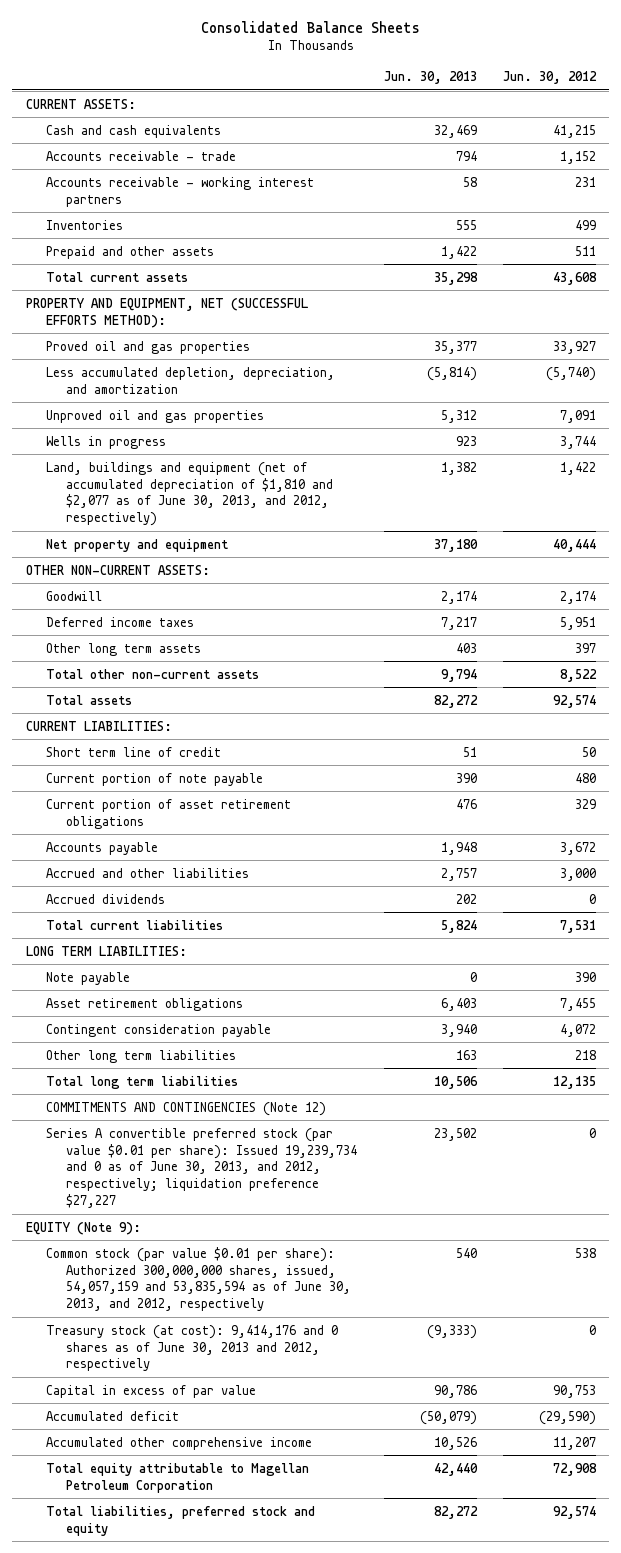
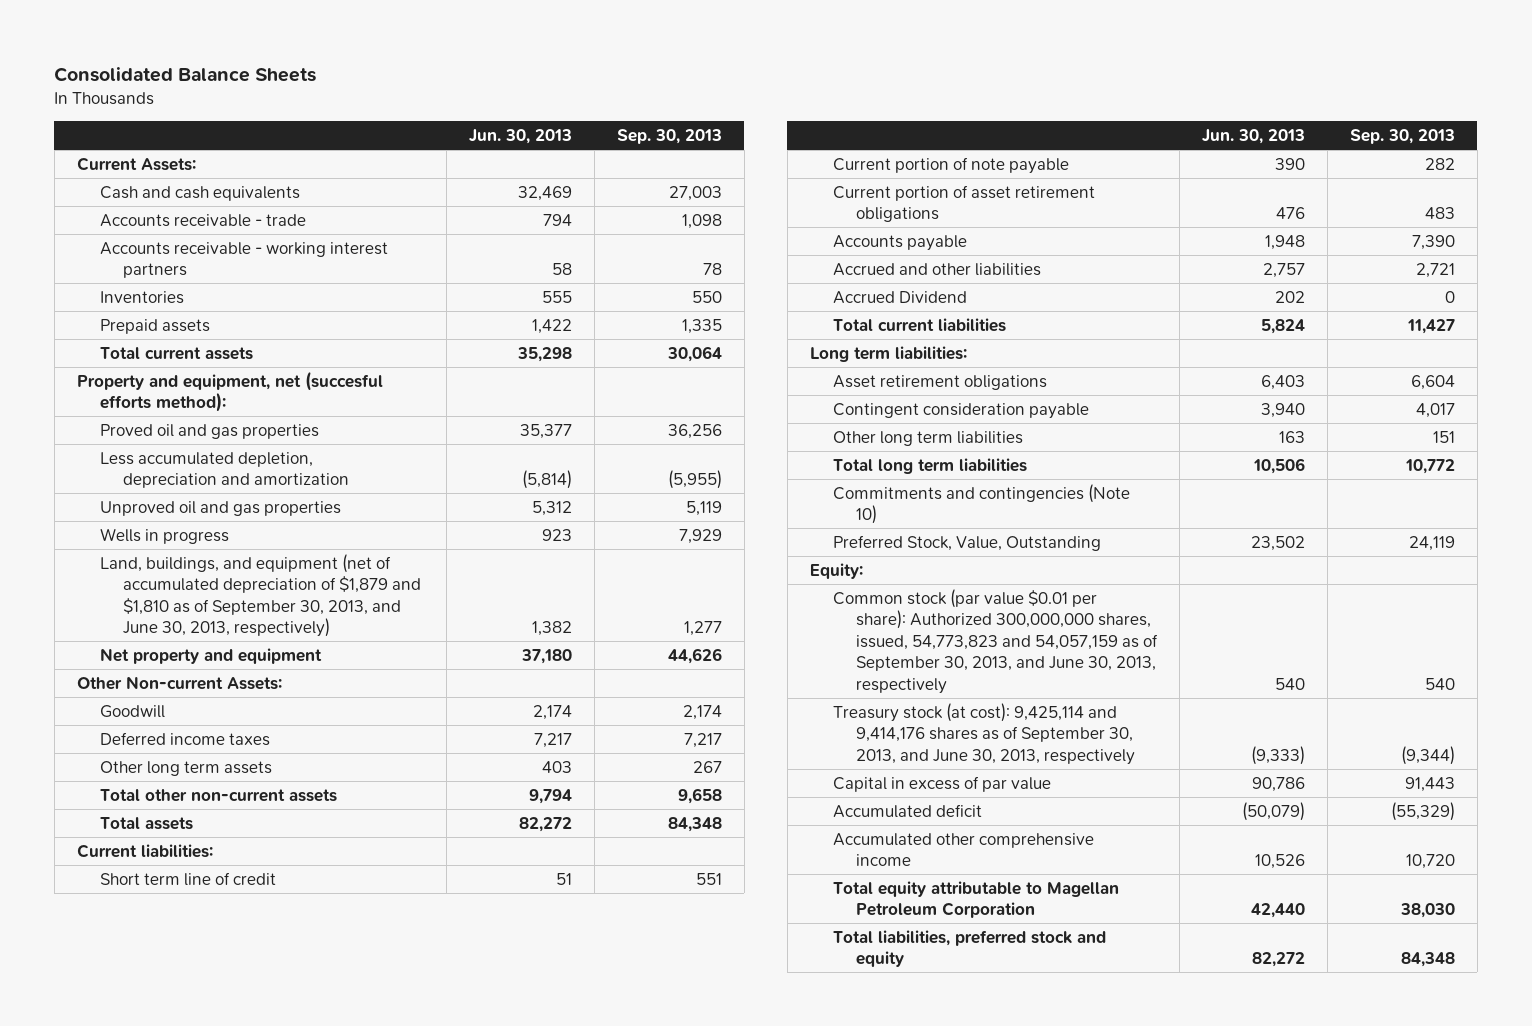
[502,70,597,84] Jun. 30, 2012 -> none
none -> [616,128,722,144] Sep. 30, 2013
[25,98,136,109] CURRENT ASSETS: -> [76,156,196,171] Current Assets:
[46,245,215,259] Prepaid and other assets -> [99,318,210,334] Prepaid assets
[25,297,308,328] PROPERTY AND EQUIPMENT, NET (SUCCESSFUL EFFORTS METHOD): -> [76,370,383,413] Property and equipment, net (succesful efforts method):
[46,366,336,394] Less accumulated depletion, depreciation, and amortization -> [99,451,350,489] Less accumulated depletion, depreciation and amortization
[46,461,334,527] Land, buildings and equipment (net of accumulated depreciation of $1,810 and $2,077 as of June 30, 2013, and 2012, respectively) -> [99,553,422,638] Land, buildings, and equipment (net of accumulated depreciation of $1,879 and $1,810 as of September 30, 2013, and June 30, 2013, respectively)
[25,564,210,575] OTHER NON-CURRENT ASSETS: -> [76,675,282,690] Other Non-current Assets:
[25,720,172,731] CURRENT LIABILITIES: -> [76,843,213,858] Current liabilities:
[46,893,166,904] Accrued dividends -> [832,290,967,304] Accrued Dividend
[46,971,131,985] Note payable -> none
[25,945,187,956] LONG TERM LIABILITIES: -> [809,345,967,362] Long term liabilities:
[46,1101,327,1116] COMMITMENTS AND CONTINGENCIES (Note 12) -> [832,483,1130,525] Commitments and contingencies (Note 10)
[46,1127,358,1209] Series A convertible preferred stock (par value $0.01 per share): Issued 19,239,734 and 0 as of June 30, 2013, and 2012, respectively; liquidation preference $27,227 -> [832,534,1101,551] Preferred Stock, Value, Outstanding
[25,1221,141,1235] EQUITY (Note 9): -> [809,562,863,579] Equity:
[46,1246,352,1312] Common stock (par value $0.01 per share): Authorized 300,000,000 shares, issued, 54,057,159 and 53,835,594 as of June 30, 2013, and 2012, respectively -> [832,588,1158,694] Common stock (par value $0.01 per share): Authorized 300,000,000 shares, issued, 54,773,823 and 54,057,159 as of September 30, 2013, and June 30, 2013, respectively
[46,1324,339,1372] Treasury stock (at cost): 9,414,176 and 0 shares as of June 30, 2013 and 2012, respectively -> [832,702,1135,765] Treasury stock (at cost): 9,425,114 and 9,414,176 shares as of September 30, 2013, and June 30, 2013, respectively

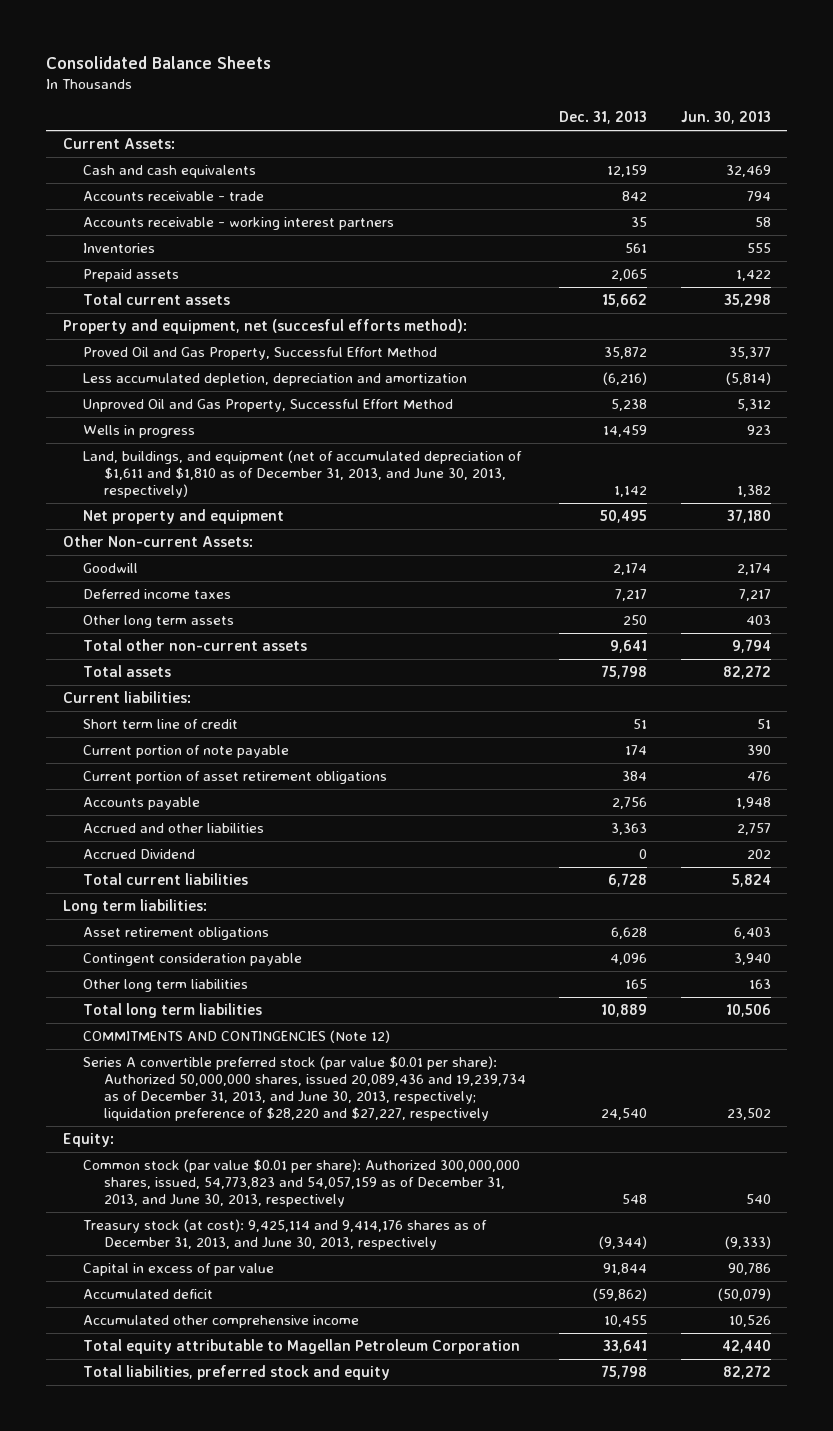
[616,128,722,144] Sep. 30, 2013 -> none
none -> [559,111,648,125] Dec. 31, 2013
[99,423,319,439] Proved oil and gas properties -> [83,347,438,361] Proved Oil and Gas Property, Successful Effort Method
[99,500,341,516] Unproved oil and gas properties -> [83,399,454,413] Unproved Oil and Gas Property, Successful Effort Method
[99,553,422,638] Land, buildings, and equipment (net of accumulated depreciation of $1,879 and $1,810 as of September 30, 2013, and June 30, 2013, respectively) -> [83,450,523,499] Land, buildings, and equipment (net of accumulated depreciation of $1,611 and $1,810 as of December 31, 2013, and June 30, 2013, respectively)
[832,483,1130,525] Commitments and contingencies (Note 10) -> [83,1030,391,1044] COMMITMENTS AND CONTINGENCIES (Note 12)
[832,534,1101,551] Preferred Stock, Value, Outstanding -> [83,1056,526,1122] Series A convertible preferred stock (par value $0.01 per share): Authorized 50,000,000 shares, issued 20,089,436 and 19,239,734 as of December 31, 2013, and June 30, 2013, respectively; liquidation preference of $28,220 and $27,227, respectively
[832,588,1158,694] Common stock (par value $0.01 per share): Authorized 300,000,000 shares, issued, 54,773,823 and 54,057,159 as of September 30, 2013, and June 30, 2013, respectively -> [83,1159,521,1208] Common stock (par value $0.01 per share): Authorized 300,000,000 shares, issued, 54,773,823 and 54,057,159 as of December 31, 2013, and June 30, 2013, respectively
[832,702,1135,765] Treasury stock (at cost): 9,425,114 and 9,414,176 shares as of September 30, 2013, and June 30, 2013, respectively -> [83,1219,488,1251] Treasury stock (at cost): 9,425,114 and 9,414,176 shares as of December 31, 2013, and June 30, 2013, respectively

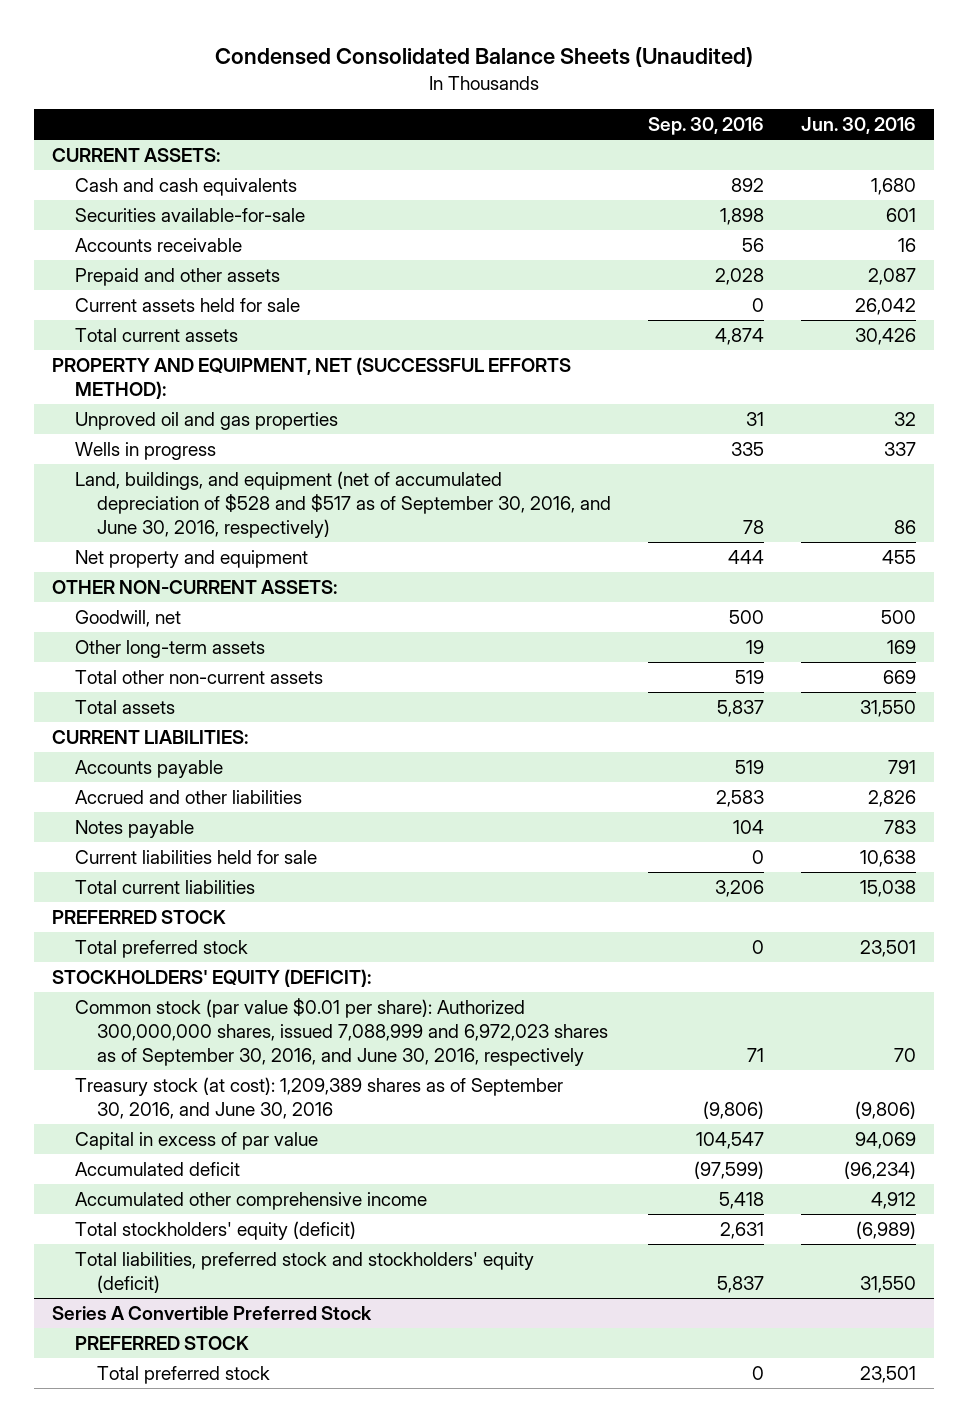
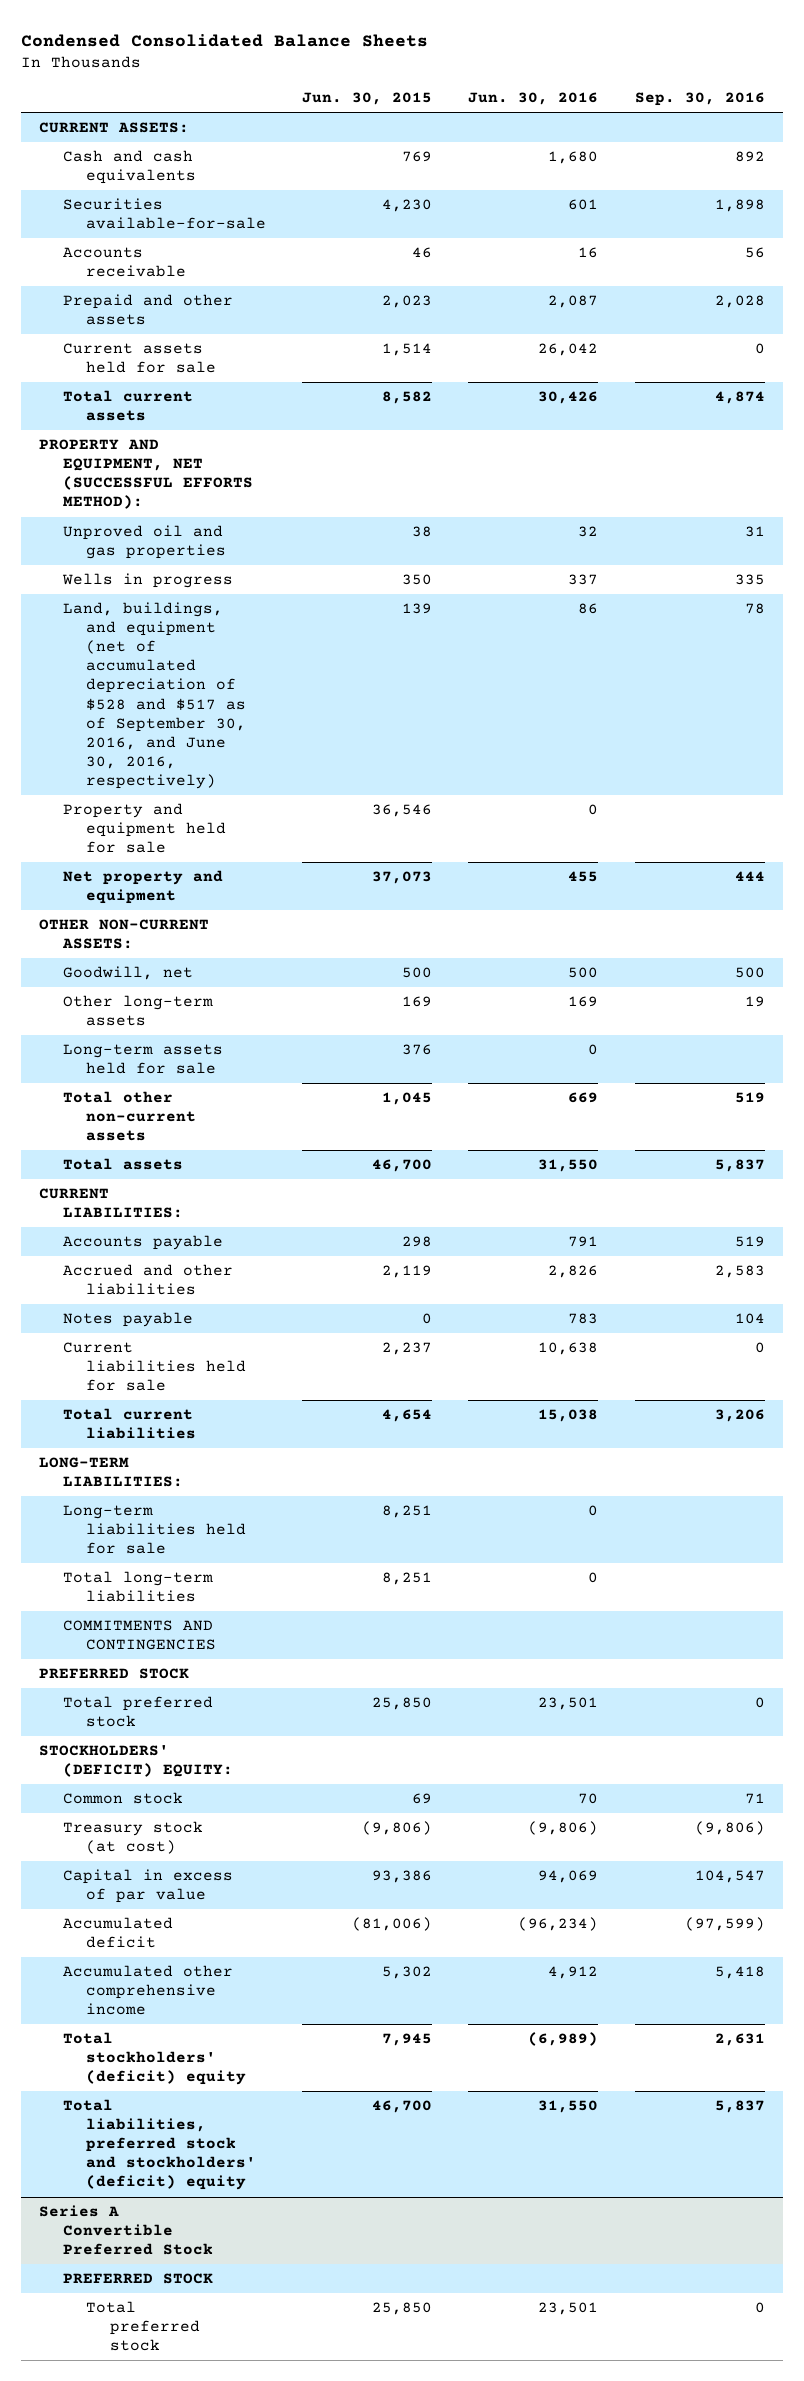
[215,46,754,67] Condensed Consolidated Balance Sheets (Unaudited) -> [21,33,429,47] Condensed Consolidated Balance Sheets
none -> [302,92,433,106] Jun. 30, 2015
none -> [62,803,227,854] Property and equipment held for sale
none -> [62,1044,223,1075] Long-term assets held for sale
none -> [39,1457,183,1488] LONG-TERM LIABILITIES:
none -> [62,1505,247,1555] Long-term liabilities held for sale
none -> [62,1571,213,1603] Total long-term liabilities
none -> [62,1620,217,1651] COMMITMENTS AND CONTINGENCIES
[52,969,372,988] STOCKHOLDERS' EQUITY (DEFICIT): -> [39,1745,233,1778] STOCKHOLDERS' (DEFICIT) EQUITY:
[74,998,609,1067] Common stock (par value $0.01 per share): Authorized 300,000,000 shares, issued 7,088,999 and 6,972,023 shares as of September 30, 2016, and June 30, 2016, respectively -> [62,1792,183,1805] Common stock
[74,1077,563,1120] Treasury stock (at cost): 1,209,389 shares as of September 30, 2016, and June 30, 2016 -> [62,1821,203,1855] Treasury stock (at cost)
[74,1221,356,1241] Total stockholders' equity (deficit) -> [62,2032,247,2086] Total stockholders' (deficit) equity
[74,1252,534,1294] Total liabilities, preferred stock and stockholders' equity (deficit) -> [62,2099,257,2191] Total liabilities, preferred stock and stockholders' (deficit) equity

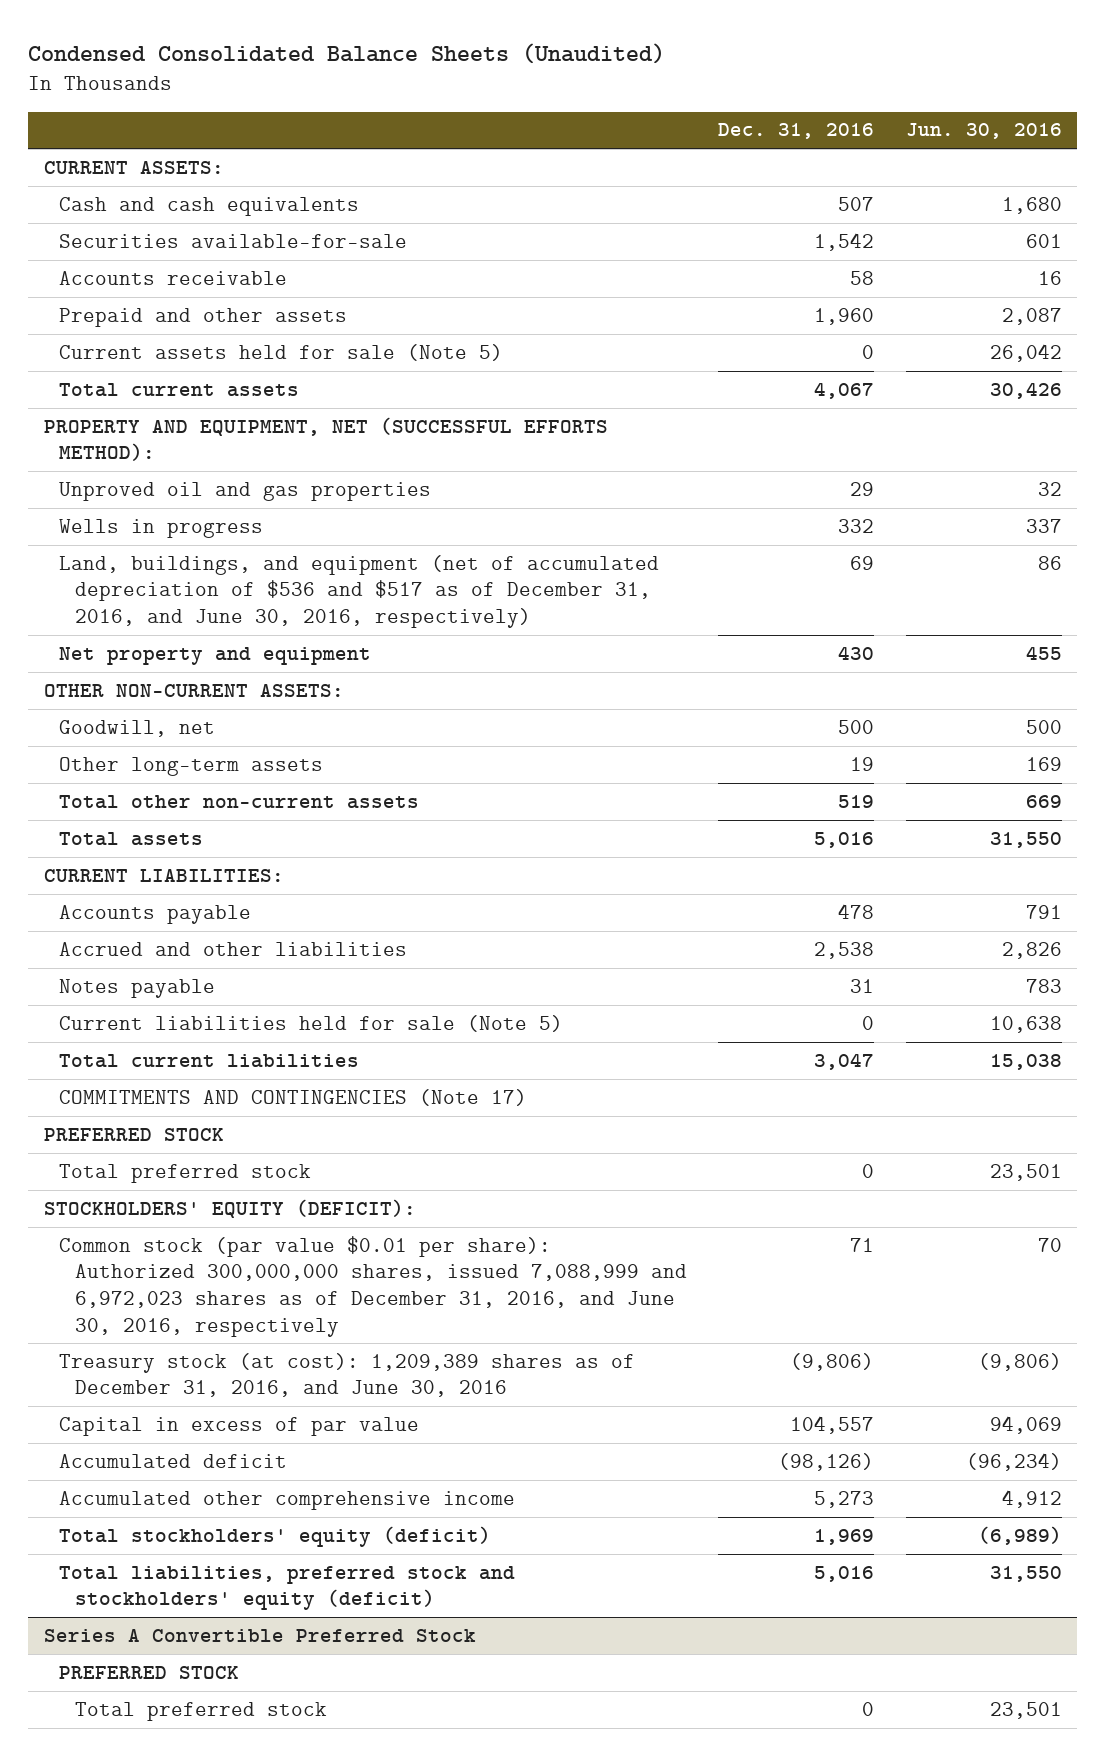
[21,33,429,47] Condensed Consolidated Balance Sheets -> [28,43,666,65] Condensed Consolidated Balance Sheets (Unaudited)
[302,92,433,106] Jun. 30, 2015 -> none
[634,92,765,107] Sep. 30, 2016 -> none
none -> [718,123,875,140] Dec. 31, 2016
[62,343,217,374] Current assets held for sale -> [59,343,504,361] Current assets held for sale (Note 5)
[62,803,227,854] Property and equipment held for sale -> none
[62,602,247,789] Land, buildings, and equipment (net of accumulated depreciation of $528 and $517 as of September 30, 2016, and June 30, 2016, respectively) -> [59,554,660,629] Land, buildings, and equipment (net of accumulated depreciation of $536 and $517 as of December 31, 2016, and June 30, 2016, respectively)
[62,1044,223,1075] Long-term assets held for sale -> none
[62,1342,247,1392] Current liabilities held for sale -> [59,1014,564,1032] Current liabilities held for sale (Note 5)
[39,1457,183,1488] LONG-TERM LIABILITIES: -> none
[62,1505,247,1555] Long-term liabilities held for sale -> none
[62,1571,213,1603] Total long-term liabilities -> none
[62,1620,217,1651] COMMITMENTS AND CONTINGENCIES -> [59,1088,528,1106] COMMITMENTS AND CONTINGENCIES (Note 17)
[39,1745,233,1778] STOCKHOLDERS' (DEFICIT) EQUITY: -> [43,1198,416,1218] STOCKHOLDERS' EQUITY (DEFICIT):
[62,1792,183,1805] Common stock -> [59,1235,687,1337] Common stock (par value $0.01 per share): Authorized 300,000,000 shares, issued 7,088,999 and 6,972,023 shares as of December 31, 2016, and June 30, 2016, respectively
[62,1821,203,1855] Treasury stock (at cost) -> [59,1352,636,1398] Treasury stock (at cost): 1,209,389 shares as of December 31, 2016, and June 30, 2016
[62,2032,247,2086] Total stockholders' (deficit) equity -> [59,1525,492,1547] Total stockholders' equity (deficit)
[62,2099,257,2191] Total liabilities, preferred stock and stockholders' (deficit) equity -> [59,1565,516,1611] Total liabilities, preferred stock and stockholders' equity (deficit)

